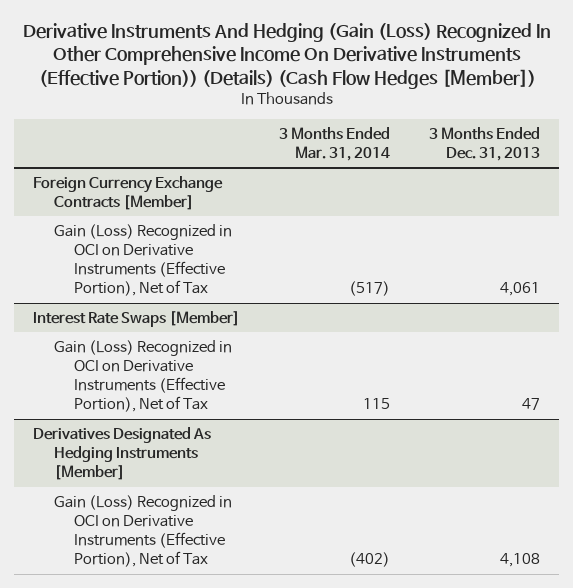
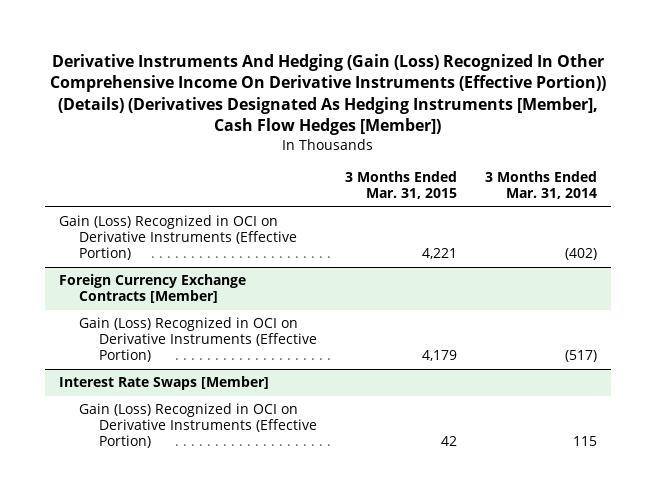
[22,23,551,89] Derivative Instruments And Hedging (Gain (Loss) Recognized In Other Comprehensive Income On Derivative Instruments (Effective Portion)) (Details) (Cash Flow Hedges [Member]) -> [49,53,606,136] Derivative Instruments And Hedging (Gain (Loss) Recognized In Other Comprehensive Income On Derivative Instruments (Effective Portion)) (Details) (Derivatives Designated As Hedging Instruments [Member], Cash Flow Hedges [Member])
[428,127,540,162] 3 Months Ended Dec. 31, 2013 -> none
none -> [344,171,457,200] 3 Months Ended Mar. 31, 2015
none -> [58,215,298,261] Gain (Loss) Recognized in OCI on Derivative Instruments (Effective Portion)
[53,224,232,297] Gain (Loss) Recognized in OCI on Derivative Instruments (Effective Portion), Net of Tax -> [79,317,318,363] Gain (Loss) Recognized in OCI on Derivative Instruments (Effective Portion)
[33,427,212,481] Derivatives Designated As Hedging Instruments [Member] -> none
[53,495,232,568] Gain (Loss) Recognized in OCI on Derivative Instruments (Effective Portion), Net of Tax -> none
[53,340,232,413] Gain (Loss) Recognized in OCI on Derivative Instruments (Effective Portion), Net of Tax -> [79,403,318,449] Gain (Loss) Recognized in OCI on Derivative Instruments (Effective Portion)

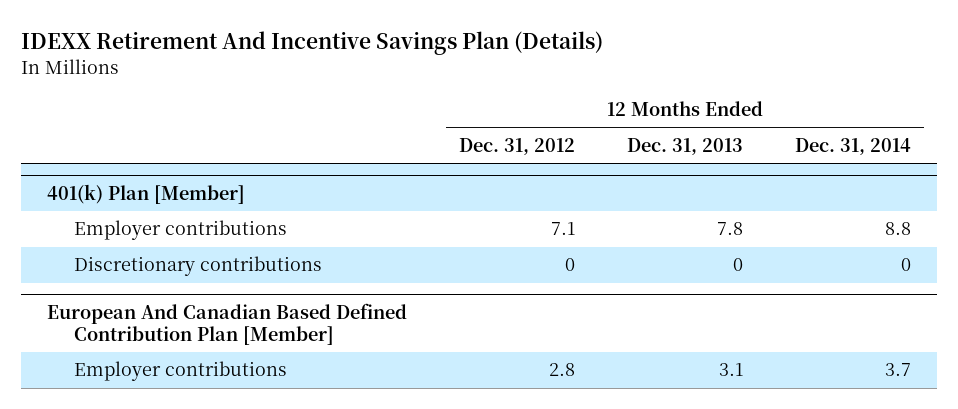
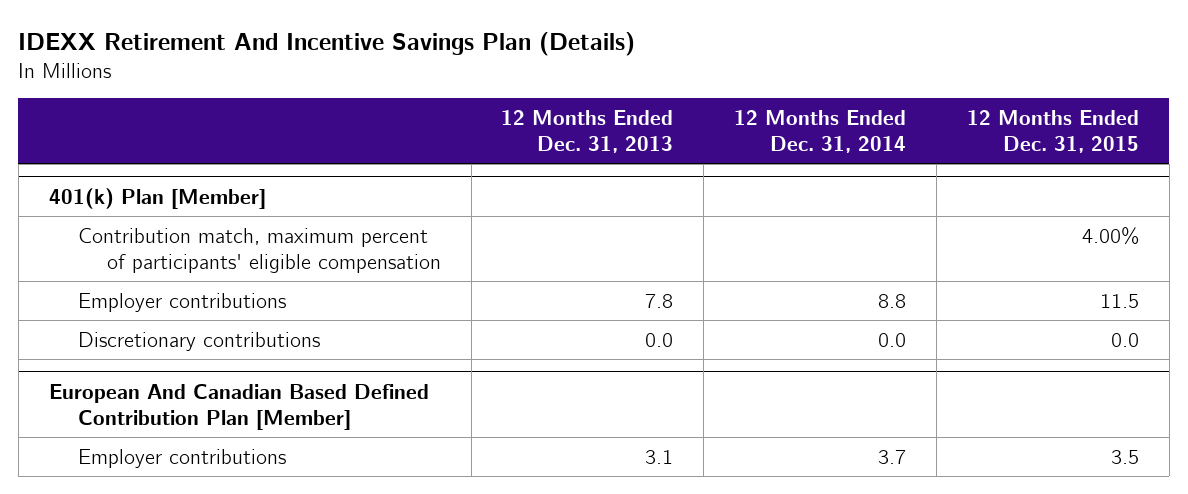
[458,138,575,156] Dec. 31, 2012 -> none
none -> [966,109,1139,153] 12 Months Ended Dec. 31, 2015
none -> [77,227,441,273] Contribution match, maximum percent of participants' eligible compensation
[732,258,743,272] 0 -> [645,332,674,347] 0.0
[900,258,911,272] 0 -> [878,332,907,347] 0.0

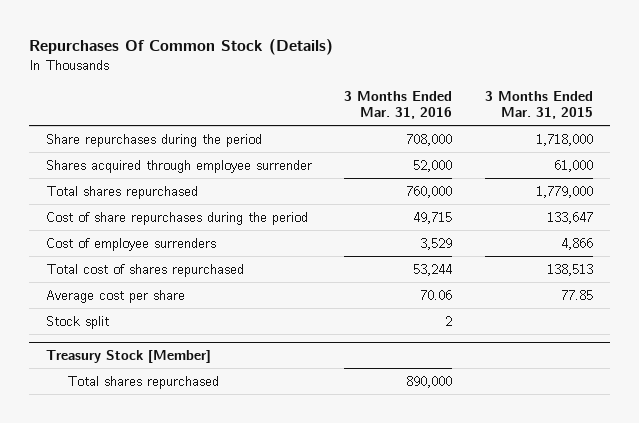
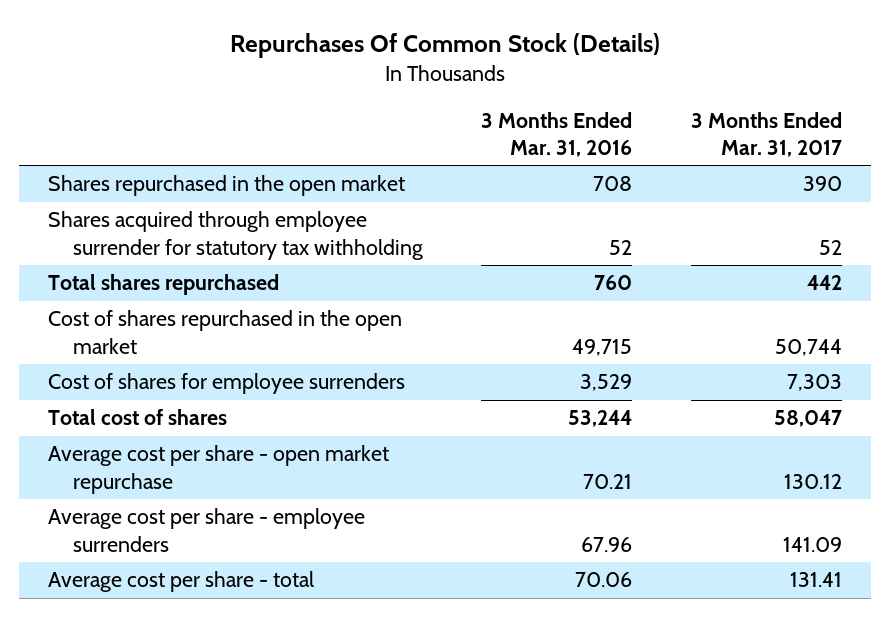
[485,91,594,120] 3 Months Ended Mar. 31, 2015 -> none
none -> [690,111,842,157] 3 Months Ended Mar. 31, 2017
[45,133,262,147] Share repurchases during the period -> none
[45,315,109,329] Stock split -> none
[45,349,211,363] Treasury Stock [Member] -> none
[67,375,220,389] Total shares repurchased -> none
none -> [48,175,406,197] Shares repurchased in the open market
[45,159,312,173] Shares acquired through employee surrender -> [48,211,424,260] Shares acquired through employee surrender for statutory tax withholding
[413,159,453,172] 52,000 -> [609,239,633,255] 52
[406,185,453,198] 760,000 -> [594,275,633,291] 760
[45,211,308,225] Cost of share repurchases during the period -> [48,310,403,354] Cost of shares repurchased in the open market
[45,237,216,251] Cost of employee surrenders -> [48,373,406,395] Cost of shares for employee surrenders
[45,263,244,277] Total cost of shares repurchased -> [48,409,228,426] Total cost of shares
none -> [48,445,390,494] Average cost per share - open market repurchase
none -> [48,508,366,552] Average cost per share - employee surrenders
[45,289,185,303] Average cost per share -> [48,571,315,593] Average cost per share - total

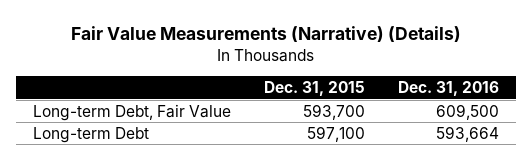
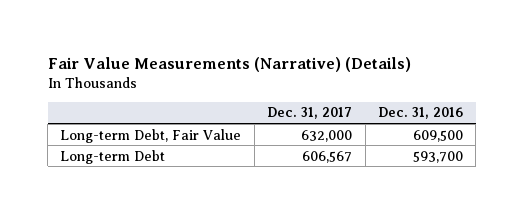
[264,80,366,96] Dec. 31, 2015 -> none
none -> [267,107,353,120] Dec. 31, 2017
[436,125,500,142] 593,664 -> [413,150,464,163] 593,700

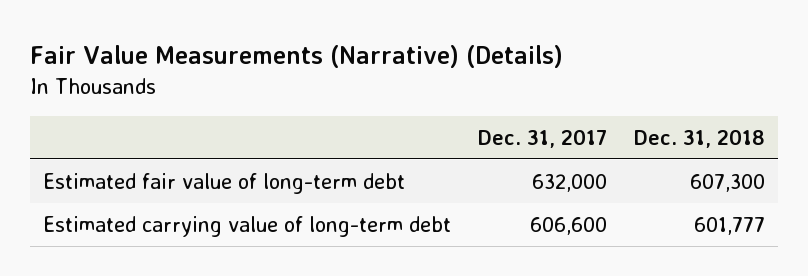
[378,107,464,120] Dec. 31, 2016 -> none
none -> [633,128,765,148] Dec. 31, 2018
[60,128,242,143] Long-term Debt, Fair Value -> [43,172,406,194] Estimated fair value of long-term debt
[60,149,166,164] Long-term Debt -> [43,215,452,237] Estimated carrying value of long-term debt
[302,150,353,163] 606,567 -> [530,216,608,235] 606,600

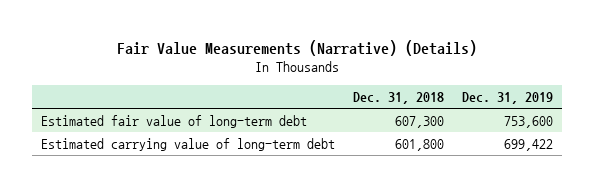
[478,128,608,148] Dec. 31, 2017 -> none
none -> [462,91,554,104] Dec. 31, 2019
[693,216,765,235] 601,777 -> [394,139,444,152] 601,800

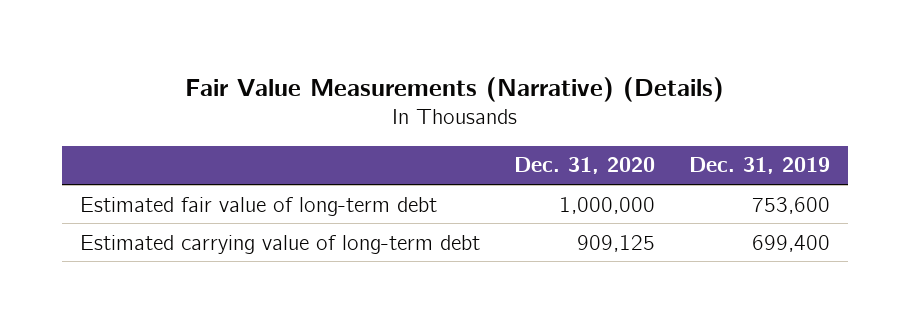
[352,91,444,104] Dec. 31, 2018 -> none
none -> [513,157,655,175] Dec. 31, 2020
[504,139,554,152] 699,422 -> [752,234,831,252] 699,400

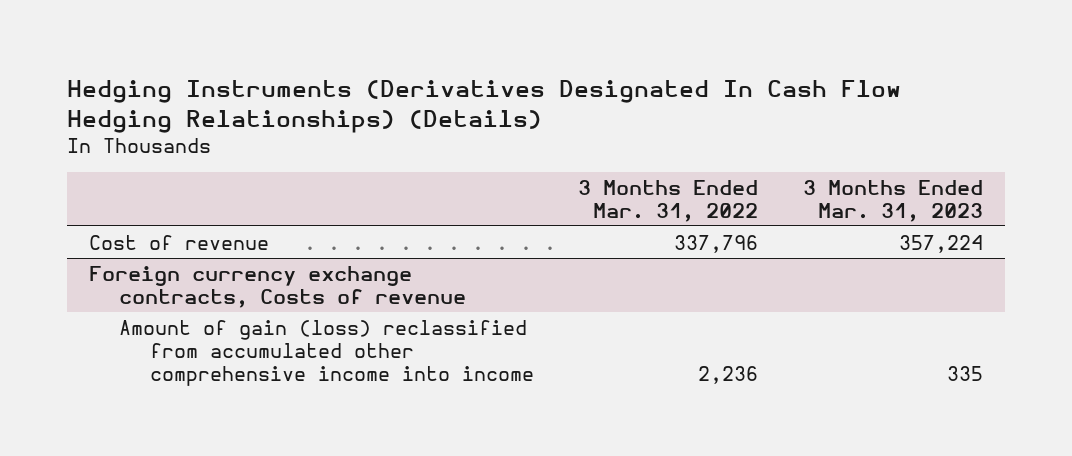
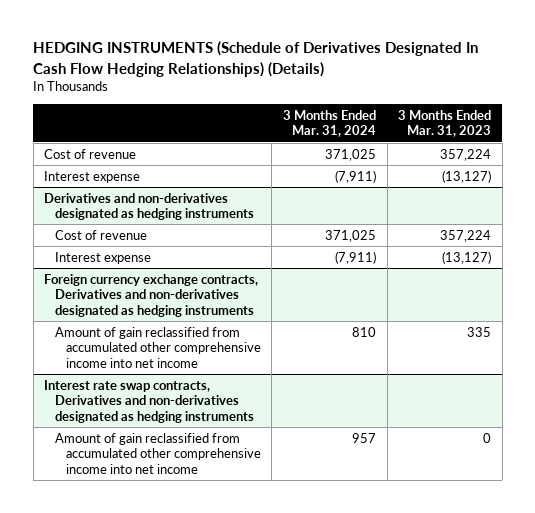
[66,79,901,133] Hedging Instruments (Derivatives Designated In Cash Flow Hedging Relationships) (Details) -> [33,41,479,77] HEDGING INSTRUMENTS (Schedule of Derivatives Designated In Cash Flow Hedging Relationships) (Details)
[578,179,759,222] 3 Months Ended Mar. 31, 2022 -> none
none -> [283,109,377,138] 3 Months Ended Mar. 31, 2024
[88,265,467,308] Foreign currency exchange contracts, Costs of revenue -> none
none -> [44,170,141,183] Interest expense
none -> [44,192,254,221] Derivatives and non-derivatives designated as hedging instruments
none -> [54,229,147,240] Cost of revenue
none -> [54,251,151,264] Interest expense
none -> [44,273,259,317] Foreign currency exchange contracts, Derivatives and non-derivatives designated as hedging instruments
[119,319,534,387] Amount of gain (loss) reclassified from accumulated other comprehensive income into income -> [54,326,261,368] Amount of gain reclassified from accumulated other comprehensive income into net income
none -> [44,379,254,423] Interest rate swap contracts, Derivatives and non-derivatives designated as hedging instruments
none -> [54,432,261,474] Amount of gain reclassified from accumulated other comprehensive income into net income

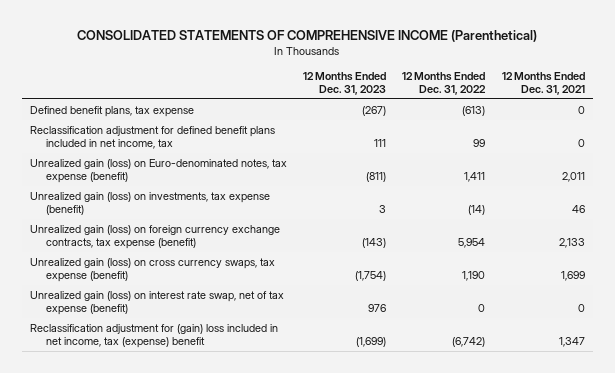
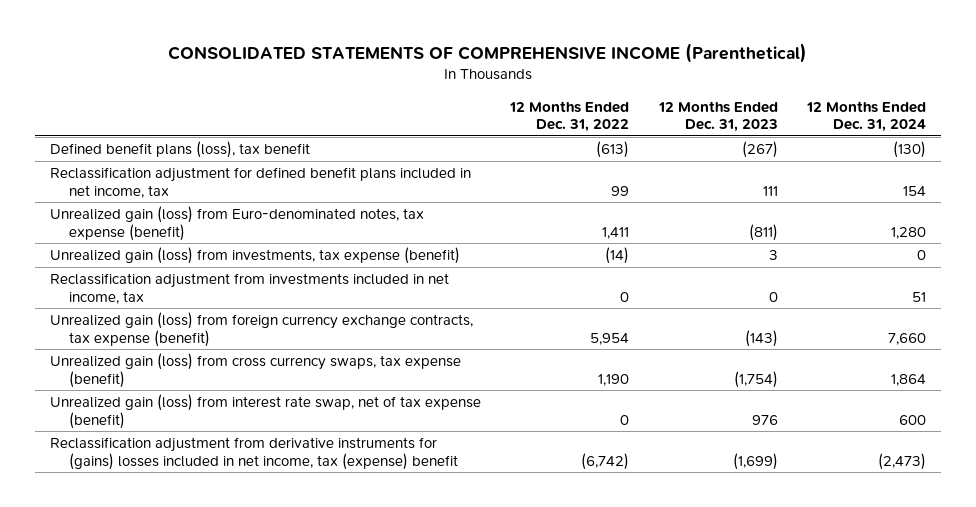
[501,71,585,95] 12 Months Ended Dec. 31, 2021 -> none
none -> [806,100,927,133] 12 Months Ended Dec. 31, 2024
[30,106,195,118] Defined benefit plans, tax expense -> [50,141,311,159] Defined benefit plans (loss), tax benefit
[30,159,288,184] Unrealized gain (loss) on Euro-denominated notes, tax expense (benefit) -> [50,206,425,241] Unrealized gain (loss) from Euro-denominated notes, tax expense (benefit)
[30,192,271,216] Unrealized gain (loss) on investments, tax expense (benefit) -> [50,247,461,265] Unrealized gain (loss) from investments, tax expense (benefit)
none -> [50,273,450,304] Reclassification adjustment from investments included in net income, tax
[30,225,281,250] Unrealized gain (loss) on foreign currency exchange contracts, tax expense (benefit) -> [50,312,474,347] Unrealized gain (loss) from foreign currency exchange contracts, tax expense (benefit)
[30,258,276,283] Unrealized gain (loss) on cross currency swaps, tax expense (benefit) -> [50,353,462,388] Unrealized gain (loss) from cross currency swaps, tax expense (benefit)
[30,291,285,316] Unrealized gain (loss) on interest rate swap, net of tax expense (benefit) -> [50,394,482,429] Unrealized gain (loss) from interest rate swap, net of tax expense (benefit)
[30,324,279,349] Reclassification adjustment for (gain) loss included in net income, tax (expense) benefit -> [50,437,459,470] Reclassification adjustment from derivative instruments for (gains) losses included in net income, tax (expense) benefit

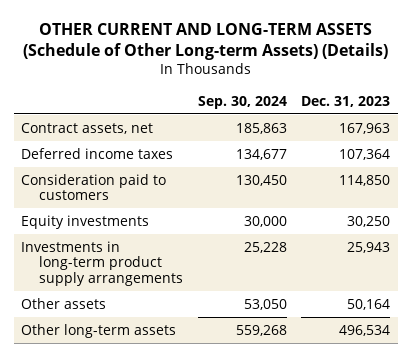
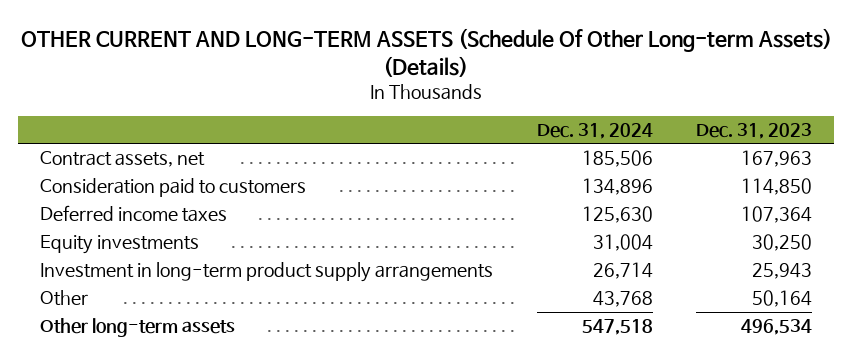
[22,23,388,61] OTHER CURRENT AND LONG-TERM ASSETS (Schedule of Other Long-term Assets) (Details) -> [21,27,833,77] OTHER CURRENT AND LONG-TERM ASSETS (Schedule Of Other Long-term Assets) (Details)
[197,95,287,109] Sep. 30, 2024 -> none
none -> [536,122,653,139] Dec. 31, 2024
[21,147,174,159] Deferred income taxes -> [39,205,227,223] Deferred income taxes
[21,240,183,287] Investments in long-term product supply arrangements -> [39,262,493,283] Investment in long-term product supply arrangements
[21,297,107,309] Other assets -> [39,290,88,307] Other

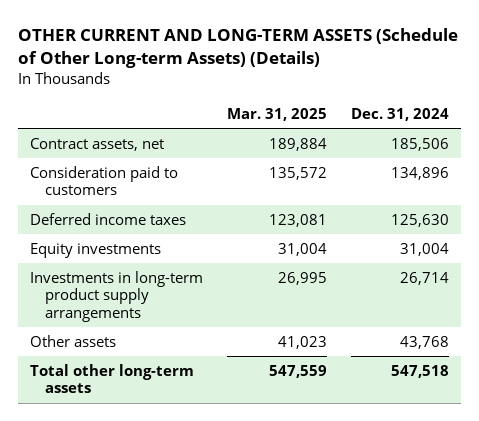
[21,27,833,77] OTHER CURRENT AND LONG-TERM ASSETS (Schedule Of Other Long-term Assets) (Details) -> [17,27,458,69] OTHER CURRENT AND LONG-TERM ASSETS (Schedule of Other Long-term Assets) (Details)
[696,122,813,139] Dec. 31, 2023 -> none
none -> [226,107,327,121] Mar. 31, 2025
[39,262,493,283] Investment in long-term product supply arrangements -> [29,270,203,322] Investments in long-term product supply arrangements
[39,290,88,307] Other -> [29,334,116,347] Other assets
[39,318,235,338] Other long-term assets -> [29,363,194,394] Total other long-term assets

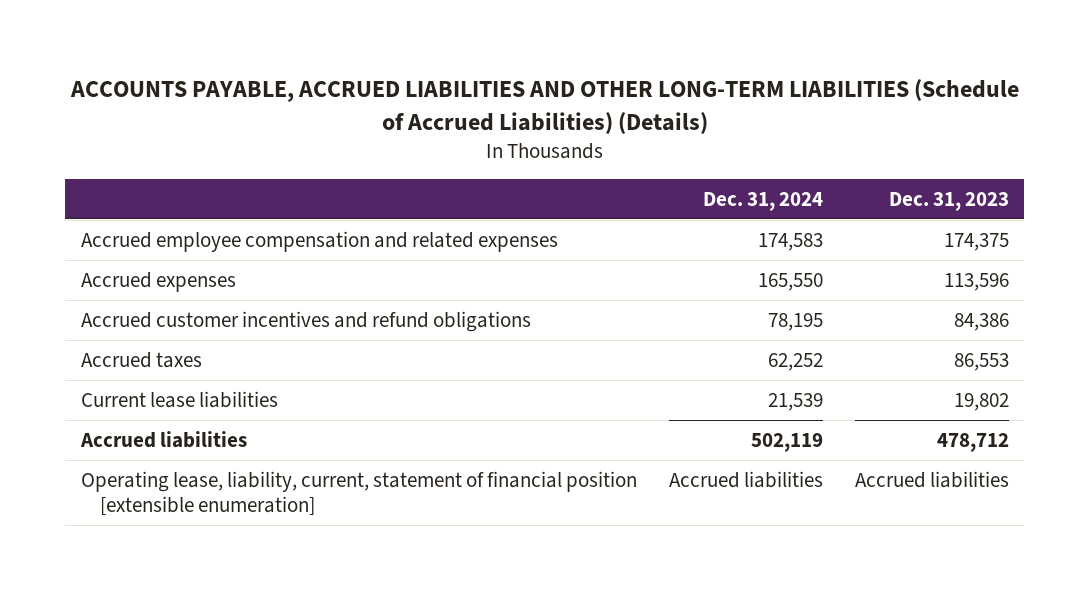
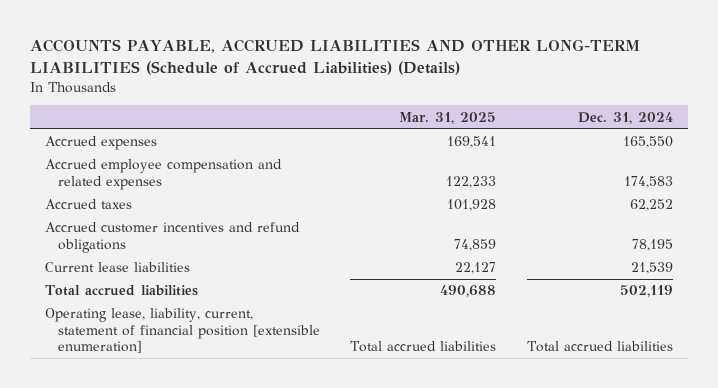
[888,191,1009,211] Dec. 31, 2023 -> none
none -> [399,111,497,124] Mar. 31, 2025
[80,230,558,252] Accrued employee compensation and related expenses -> [44,159,282,190] Accrued employee compensation and related expenses
[80,310,531,332] Accrued customer incentives and refund obligations -> [44,222,300,253] Accrued customer incentives and refund obligations
[79,430,247,448] Accrued liabilities -> [44,285,198,297] Total accrued liabilities
[668,470,823,488] Accrued liabilities -> [526,340,673,352] Total accrued liabilities

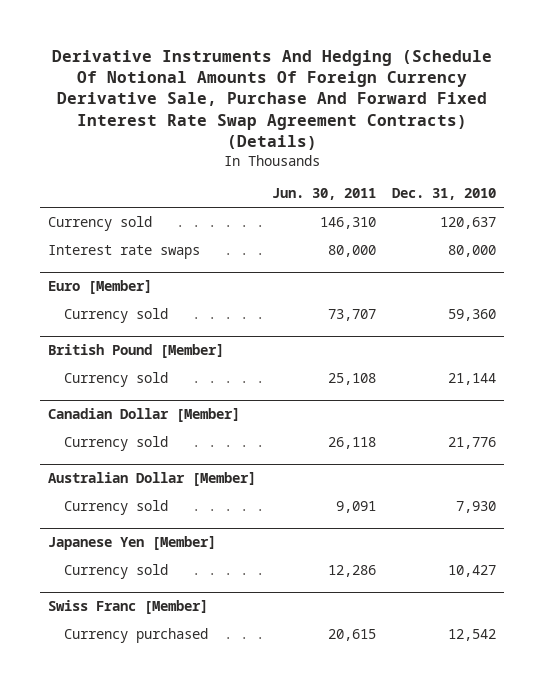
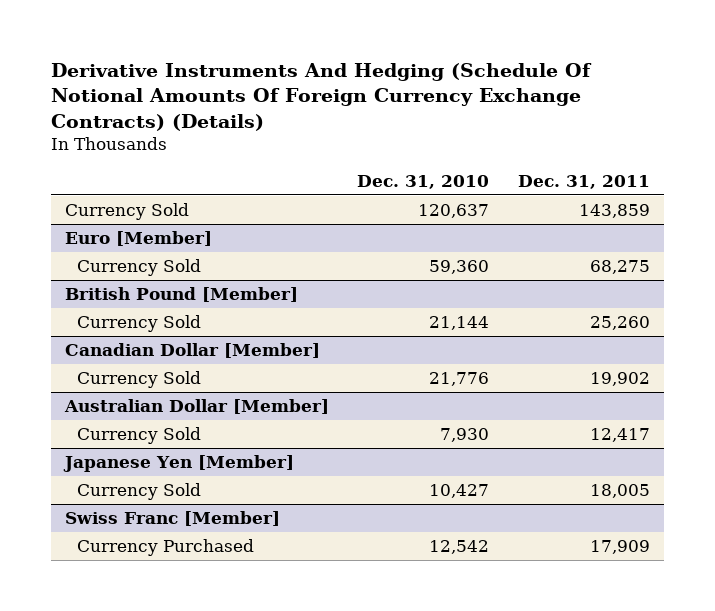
[52,49,493,151] Derivative Instruments And Hedging (Schedule Of Notional Amounts Of Foreign Currency Derivative Sale, Purchase And Forward Fixed Interest Rate Swap Agreement Contracts) (Details) -> [51,62,593,131] Derivative Instruments And Hedging (Schedule Of Notional Amounts Of Foreign Currency Exchange Contracts) (Details)
[272,188,377,201] Jun. 30, 2011 -> none
none -> [517,174,650,189] Dec. 31, 2011
[48,244,201,259] Interest rate swaps -> none
[48,215,153,231] Currency sold -> [65,203,190,221] Currency Sold
[63,307,168,323] Currency sold -> [77,259,202,277] Currency Sold
[63,371,168,387] Currency sold -> [77,315,202,333] Currency Sold
[63,435,168,451] Currency sold -> [77,371,202,389] Currency Sold
[63,499,168,515] Currency sold -> [77,427,202,445] Currency Sold
[63,563,168,579] Currency sold -> [77,483,202,501] Currency Sold
[63,627,208,643] Currency purchased -> [77,539,255,557] Currency Purchased

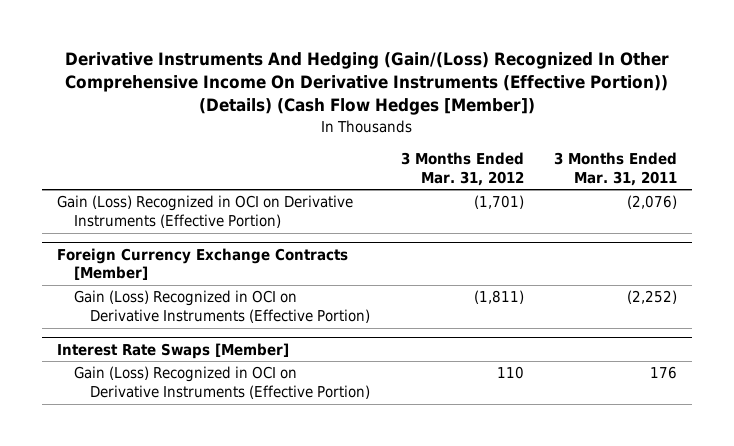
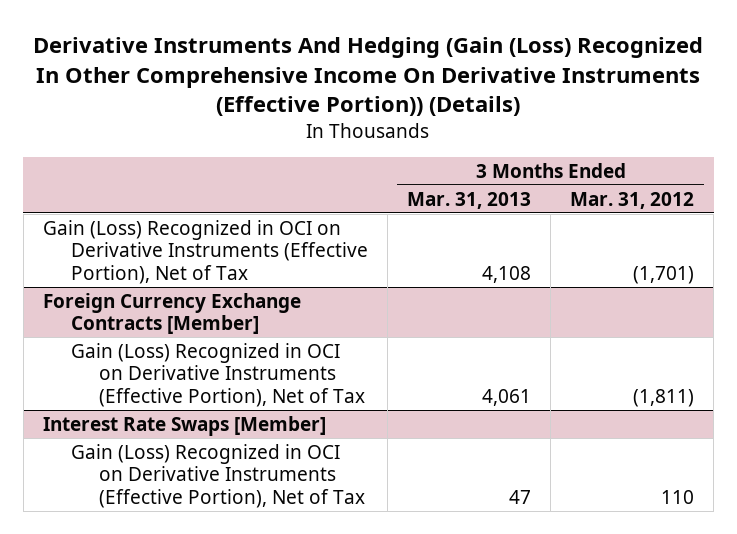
[64,52,669,116] Derivative Instruments And Hedging (Gain/(Loss) Recognized In Other Comprehensive Income On Derivative Instruments (Effective Portion)) (Details) (Cash Flow Hedges [Member]) -> [33,36,704,117] Derivative Instruments And Hedging (Gain (Loss) Recognized In Other Comprehensive Income On Derivative Instruments (Effective Portion)) (Details)
[553,152,677,186] 3 Months Ended Mar. 31, 2011 -> none
none -> [406,191,531,209] Mar. 31, 2013
[57,195,354,228] Gain (Loss) Recognized in OCI on Derivative Instruments (Effective Portion) -> [42,219,368,285] Gain (Loss) Recognized in OCI on Derivative Instruments (Effective Portion), Net of Tax
[73,290,371,323] Gain (Loss) Recognized in OCI on Derivative Instruments (Effective Portion) -> [70,342,365,408] Gain (Loss) Recognized in OCI on Derivative Instruments (Effective Portion), Net of Tax
[73,366,371,399] Gain (Loss) Recognized in OCI on Derivative Instruments (Effective Portion) -> [70,443,365,509] Gain (Loss) Recognized in OCI on Derivative Instruments (Effective Portion), Net of Tax

